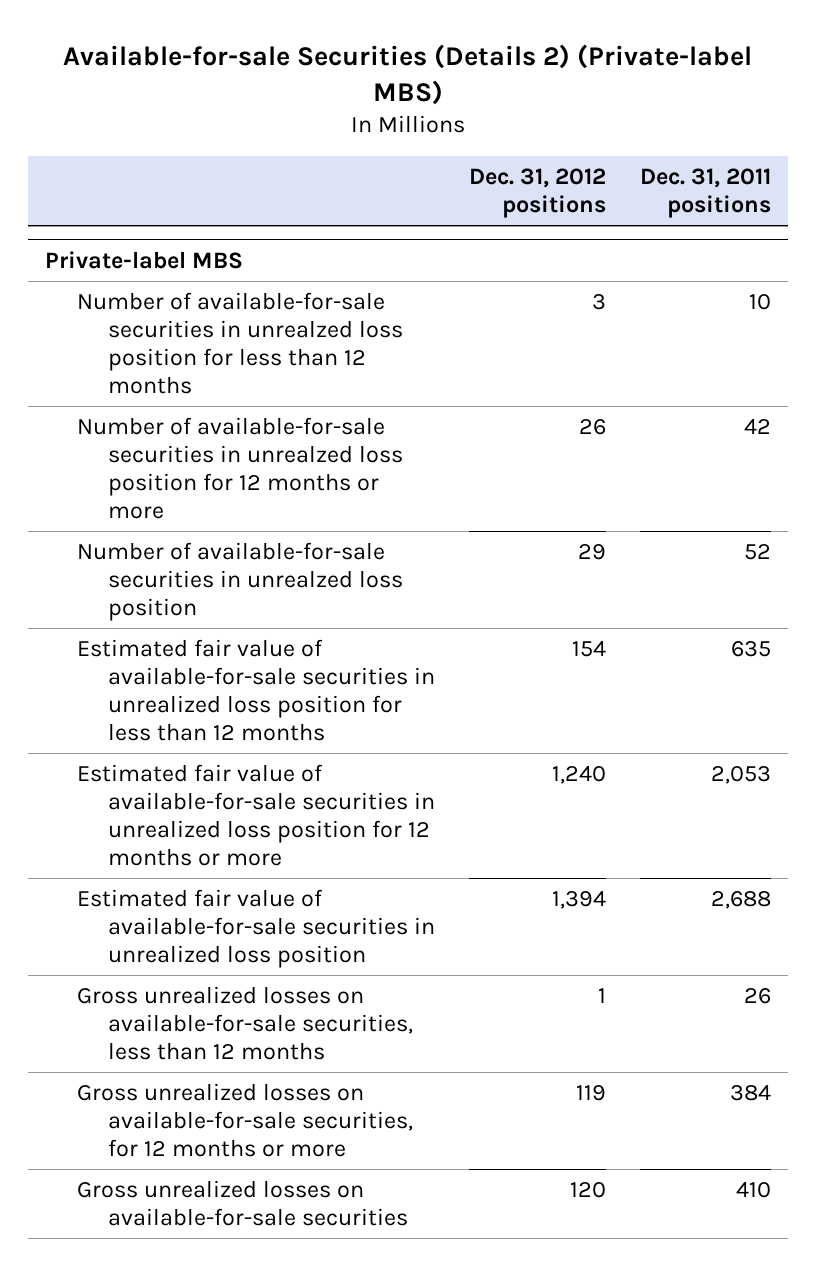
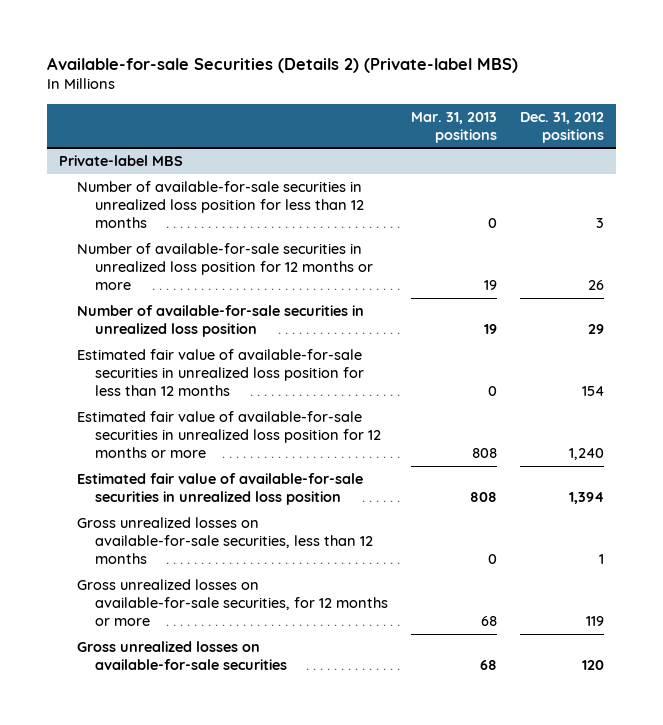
[640,167,772,218] Dec. 31, 2011 positions -> none
none -> [411,111,498,143] Mar. 31, 2013 positions
[76,292,404,394] Number of available-for-sale securities in unrealzed loss position for less than 12 months -> [76,181,365,229] Number of available-for-sale securities in unrealized loss position for less than 12 months
[76,417,404,519] Number of available-for-sale securities in unrealzed loss position for 12 months or more -> [76,243,374,291] Number of available-for-sale securities in unrealized loss position for 12 months or more
[76,542,404,621] Number of available-for-sale securities in unrealzed loss position -> [76,305,364,338] Number of available-for-sale securities in unrealized loss position

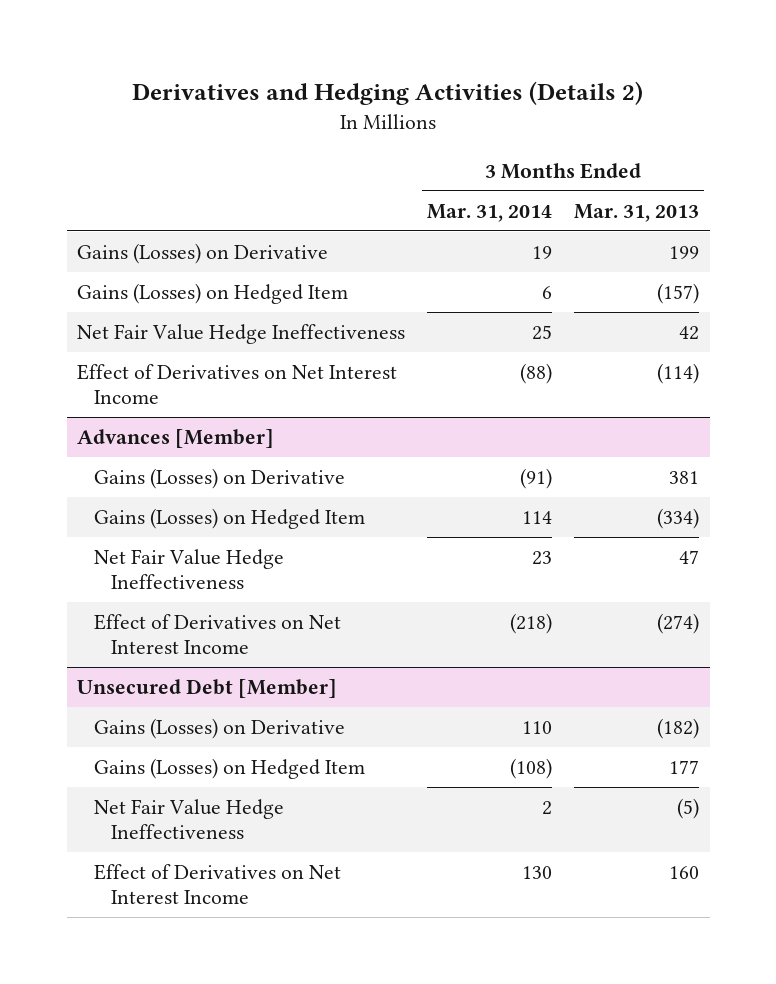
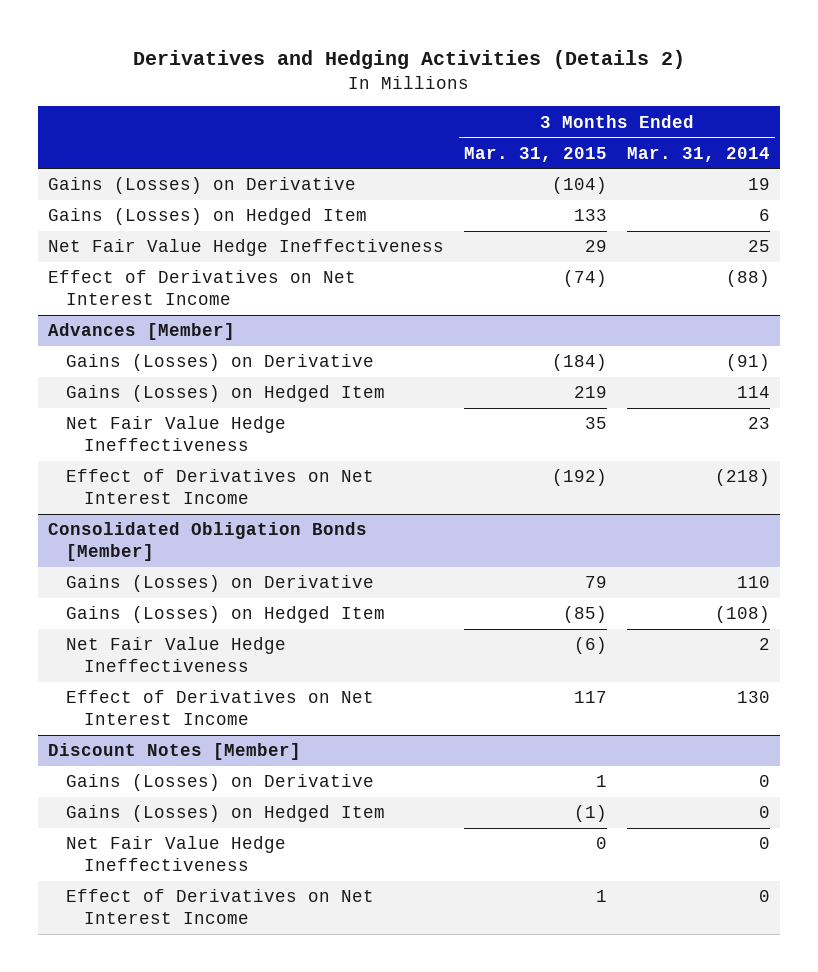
[574,203,700,222] Mar. 31, 2013 -> none
none -> [464,146,608,162] Mar. 31, 2015
[77,678,338,698] Unsecured Debt [Member] -> none
none -> [48,522,368,561] Consolidated Obligation Bonds [Member]
none -> [48,743,302,761] Discount Notes [Member]
none -> [65,774,374,792] Gains (Losses) on Derivative
none -> [65,805,385,823] Gains (Losses) on Hedged Item
none -> [65,836,286,871] Net Fair Value Hedge Ineffectiveness
none -> [65,889,374,924] Effect of Derivatives on Net Interest Income

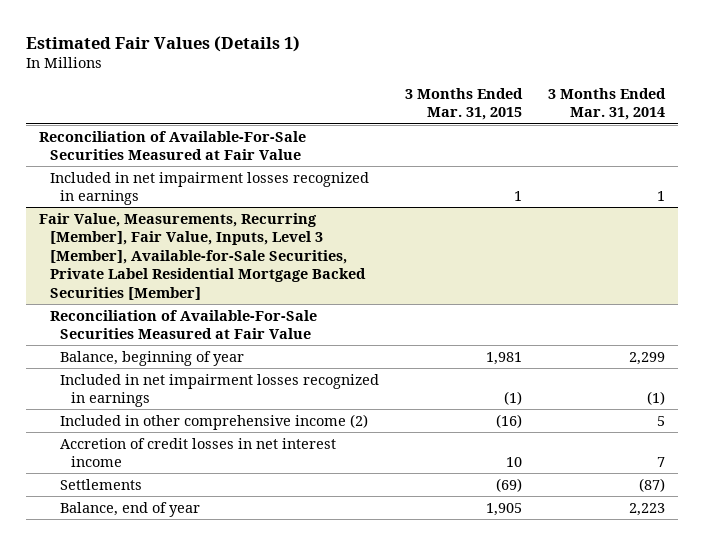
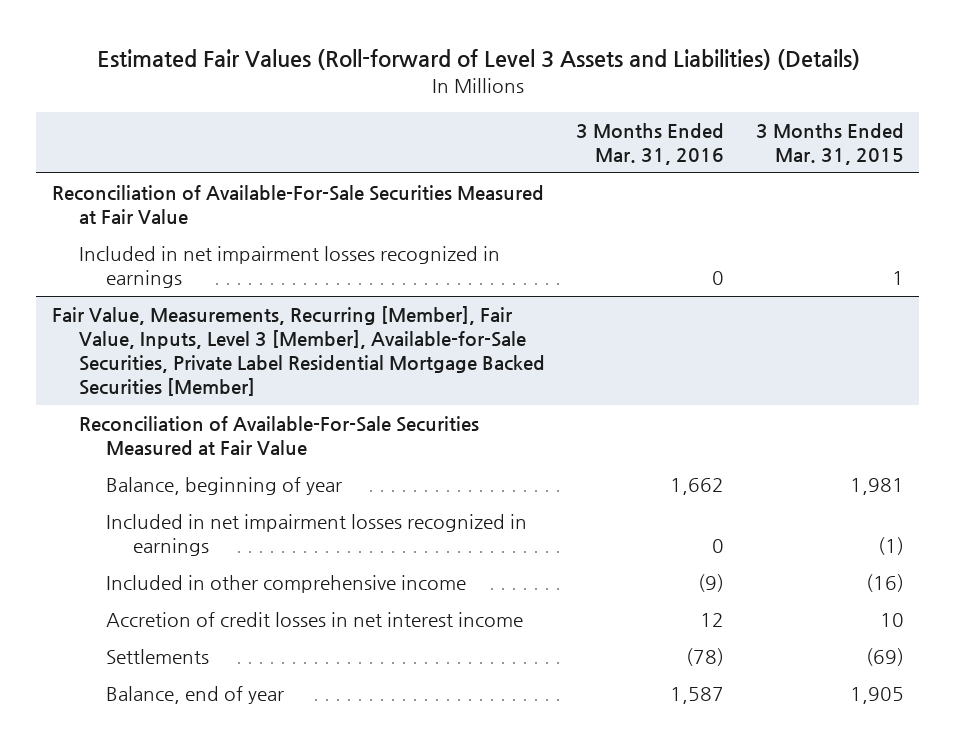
[26,35,301,52] Estimated Fair Values (Details 1) -> [96,49,860,71] Estimated Fair Values (Roll-forward of Level 3 Assets and Liabilities) (Details)
[548,87,667,121] 3 Months Ended Mar. 31, 2014 -> none
none -> [576,122,725,165] 3 Months Ended Mar. 31, 2016
[60,413,369,430] Included in other comprehensive income (2) -> [106,575,467,594] Included in other comprehensive income

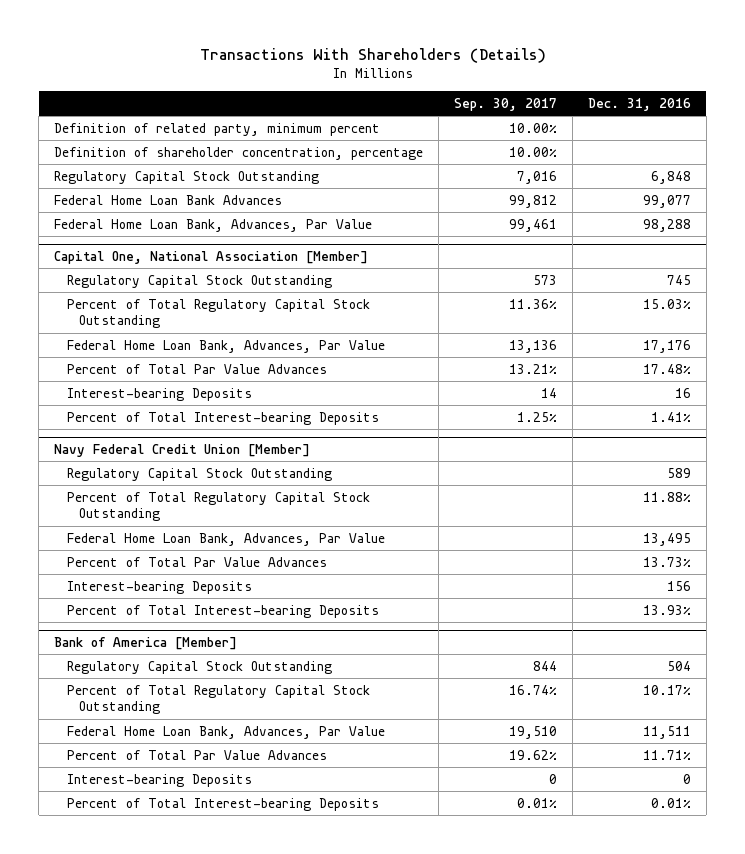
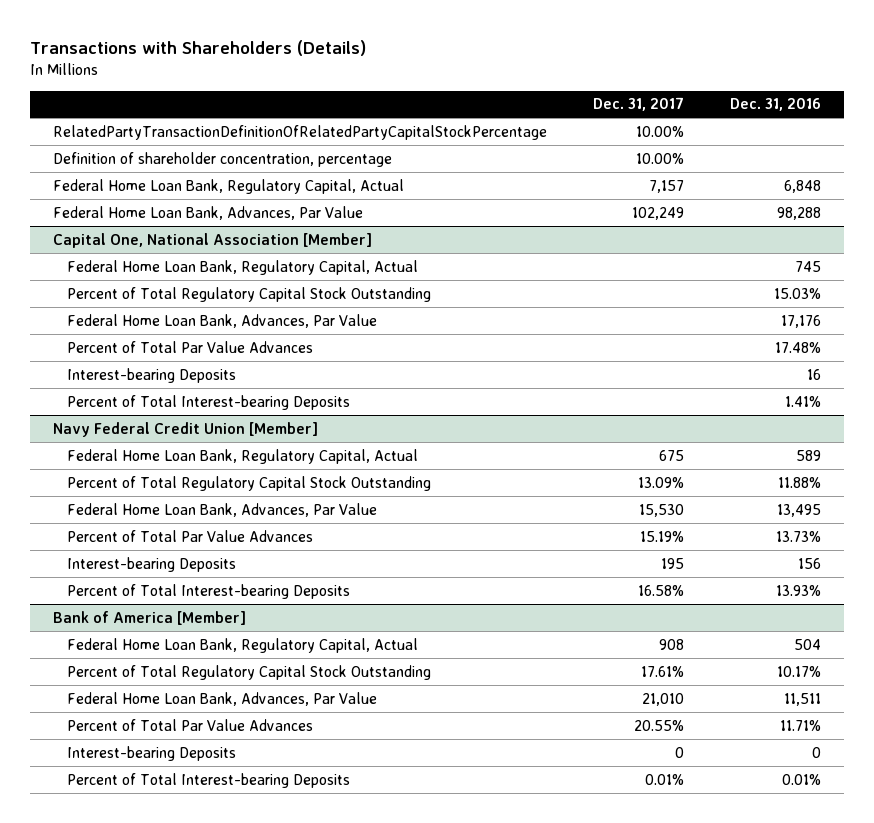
[199,47,546,63] Transactions With Shareholders (Details) -> [29,39,366,56] Transactions with Shareholders (Details)
[454,98,558,112] Sep. 30, 2017 -> none
none -> [592,97,684,112] Dec. 31, 2017
[54,122,381,136] Definition of related party, minimum percent -> [52,124,547,140] RelatedPartyTransactionDefinitionOfRelatedPartyCapitalStockPercentage
[54,194,283,205] Federal Home Loan Bank Advances -> none
[54,170,320,184] Regulatory Capital Stock Outstanding -> [52,178,404,194] Federal Home Loan Bank, Regulatory Capital, Actual
[66,274,332,288] Regulatory Capital Stock Outstanding -> [67,259,419,275] Federal Home Loan Bank, Regulatory Capital, Actual
[66,467,332,481] Regulatory Capital Stock Outstanding -> [67,448,419,464] Federal Home Loan Bank, Regulatory Capital, Actual
[66,660,332,674] Regulatory Capital Stock Outstanding -> [67,637,419,653] Federal Home Loan Bank, Regulatory Capital, Actual

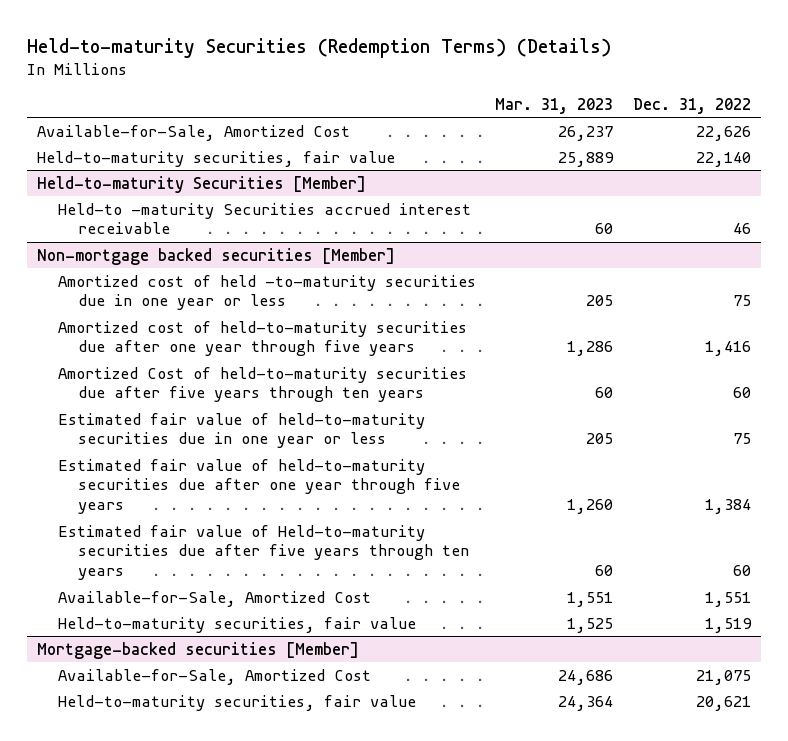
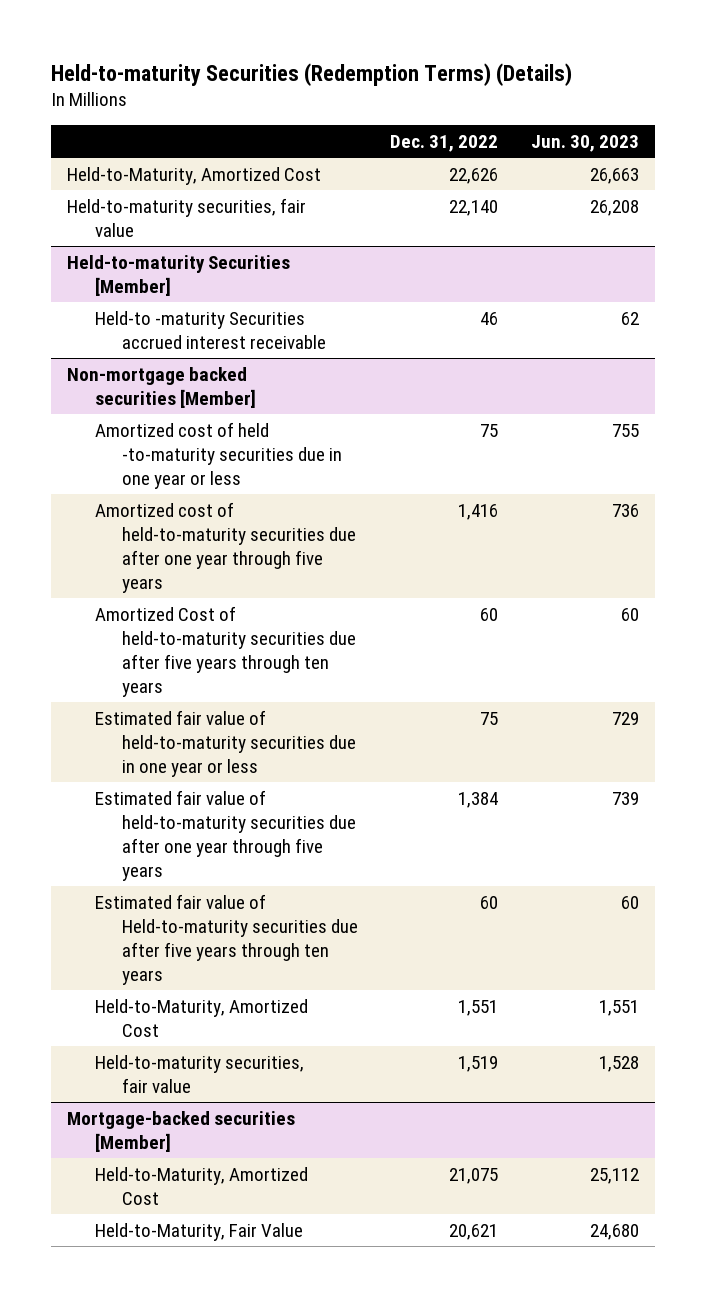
[495,97,614,114] Mar. 31, 2023 -> none
none -> [530,135,639,153] Jun. 30, 2023
[37,124,351,141] Available-for-Sale, Amortized Cost -> [67,166,322,185] Held-to-Maturity, Amortized Cost
[57,590,371,607] Available-for-Sale, Amortized Cost -> [94,998,308,1037] Held-to-Maturity, Amortized Cost
[57,668,371,685] Available-for-Sale, Amortized Cost -> [94,1166,308,1205] Held-to-Maturity, Amortized Cost
[57,694,416,711] Held-to-maturity securities, fair value -> [94,1222,303,1241] Held-to-Maturity, Fair Value

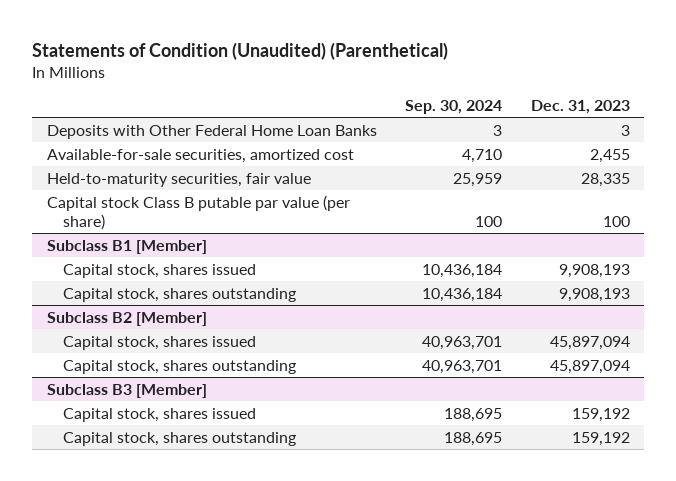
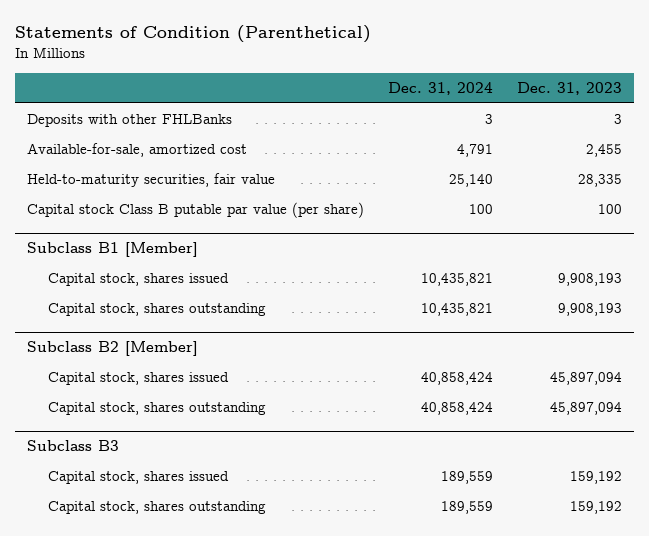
[32,41,449,60] Statements of Condition (Unaudited) (Parenthetical) -> [15,25,372,44] Statements of Condition (Parenthetical)
[405,99,503,114] Sep. 30, 2024 -> none
none -> [387,81,493,95] Dec. 31, 2024
[46,124,377,139] Deposits with Other Federal Home Loan Banks -> [27,113,233,127] Deposits with other FHLBanks
[46,148,354,163] Available-for-sale securities, amortized cost -> [27,142,248,157] Available-for-sale, amortized cost
[46,383,207,398] Subclass B3 [Member] -> [27,440,120,452] Subclass B3

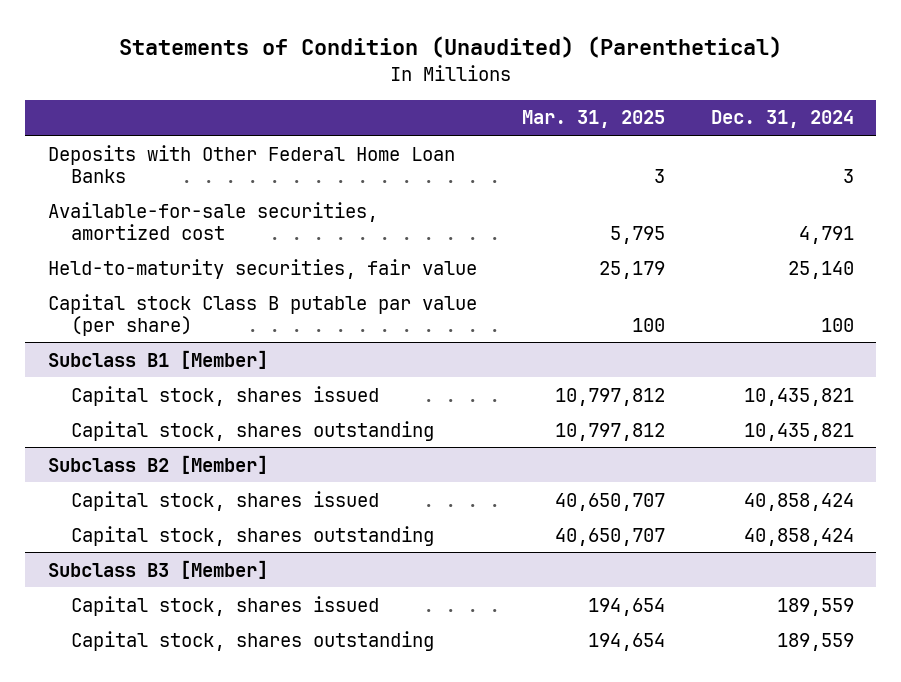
[15,25,372,44] Statements of Condition (Parenthetical) -> [118,35,782,58] Statements of Condition (Unaudited) (Parenthetical)
[516,81,622,95] Dec. 31, 2023 -> none
none -> [522,110,666,129] Mar. 31, 2025
[27,113,233,127] Deposits with other FHLBanks -> [47,144,455,183] Deposits with Other Federal Home Loan Banks
[27,142,248,157] Available-for-sale, amortized cost -> [47,201,378,240] Available-for-sale securities, amortized cost
[27,440,120,452] Subclass B3 -> [47,559,268,579] Subclass B3 [Member]

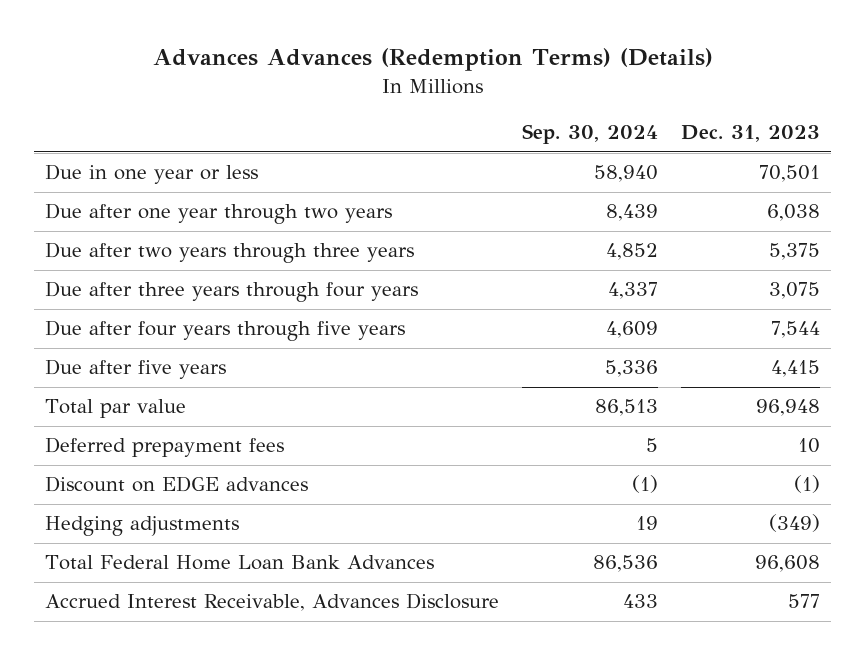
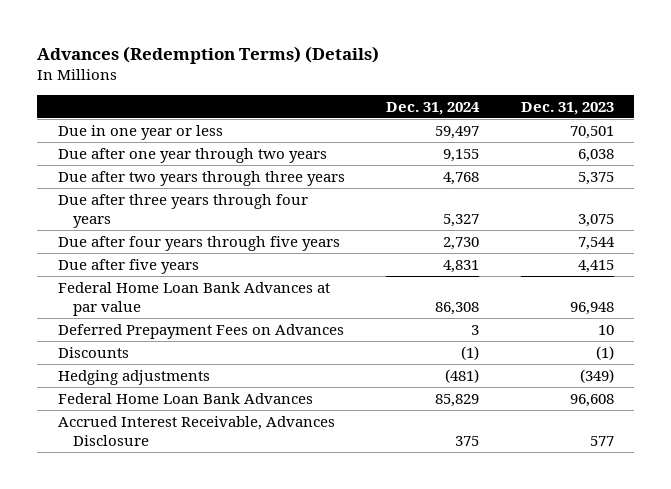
[152,48,713,72] Advances Advances (Redemption Terms) (Details) -> [36,45,379,64] Advances (Redemption Terms) (Details)
[522,124,659,145] Sep. 30, 2024 -> none
none -> [386,101,481,115] Dec. 31, 2024
[45,399,187,419] Total par value -> [57,281,330,316] Federal Home Loan Bank Advances at par value
[45,437,285,458] Deferred prepayment fees -> [57,323,344,339] Deferred Prepayment Fees on Advances
[45,476,309,493] Discount on EDGE advances -> [57,346,129,358] Discounts
[45,555,435,571] Total Federal Home Loan Bank Advances -> [57,392,313,404] Federal Home Loan Bank Advances

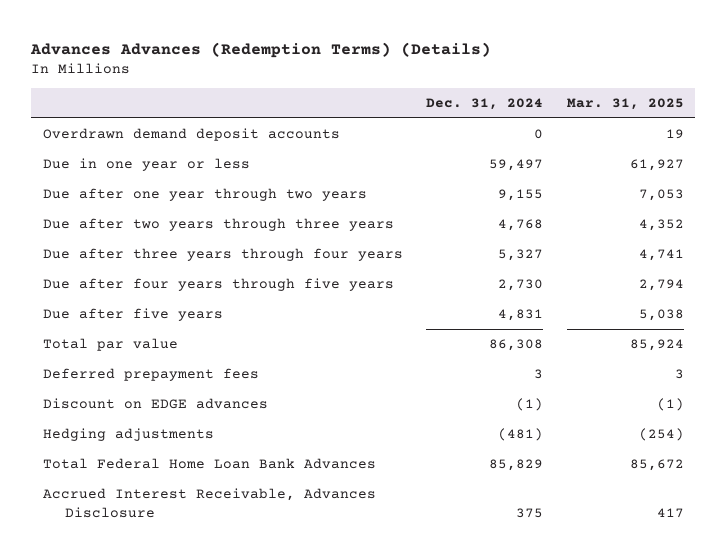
[36,45,379,64] Advances (Redemption Terms) (Details) -> [30,41,492,58] Advances Advances (Redemption Terms) (Details)
[520,101,614,115] Dec. 31, 2023 -> none
none -> [566,97,684,110] Mar. 31, 2025
none -> [43,128,341,142] Overdrawn demand deposit accounts
[57,281,330,316] Federal Home Loan Bank Advances at par value -> [43,338,179,352] Total par value
[57,323,344,339] Deferred Prepayment Fees on Advances -> [43,368,260,382] Deferred prepayment fees
[57,346,129,358] Discounts -> [43,398,269,410] Discount on EDGE advances
[57,392,313,404] Federal Home Loan Bank Advances -> [43,458,377,470] Total Federal Home Loan Bank Advances

